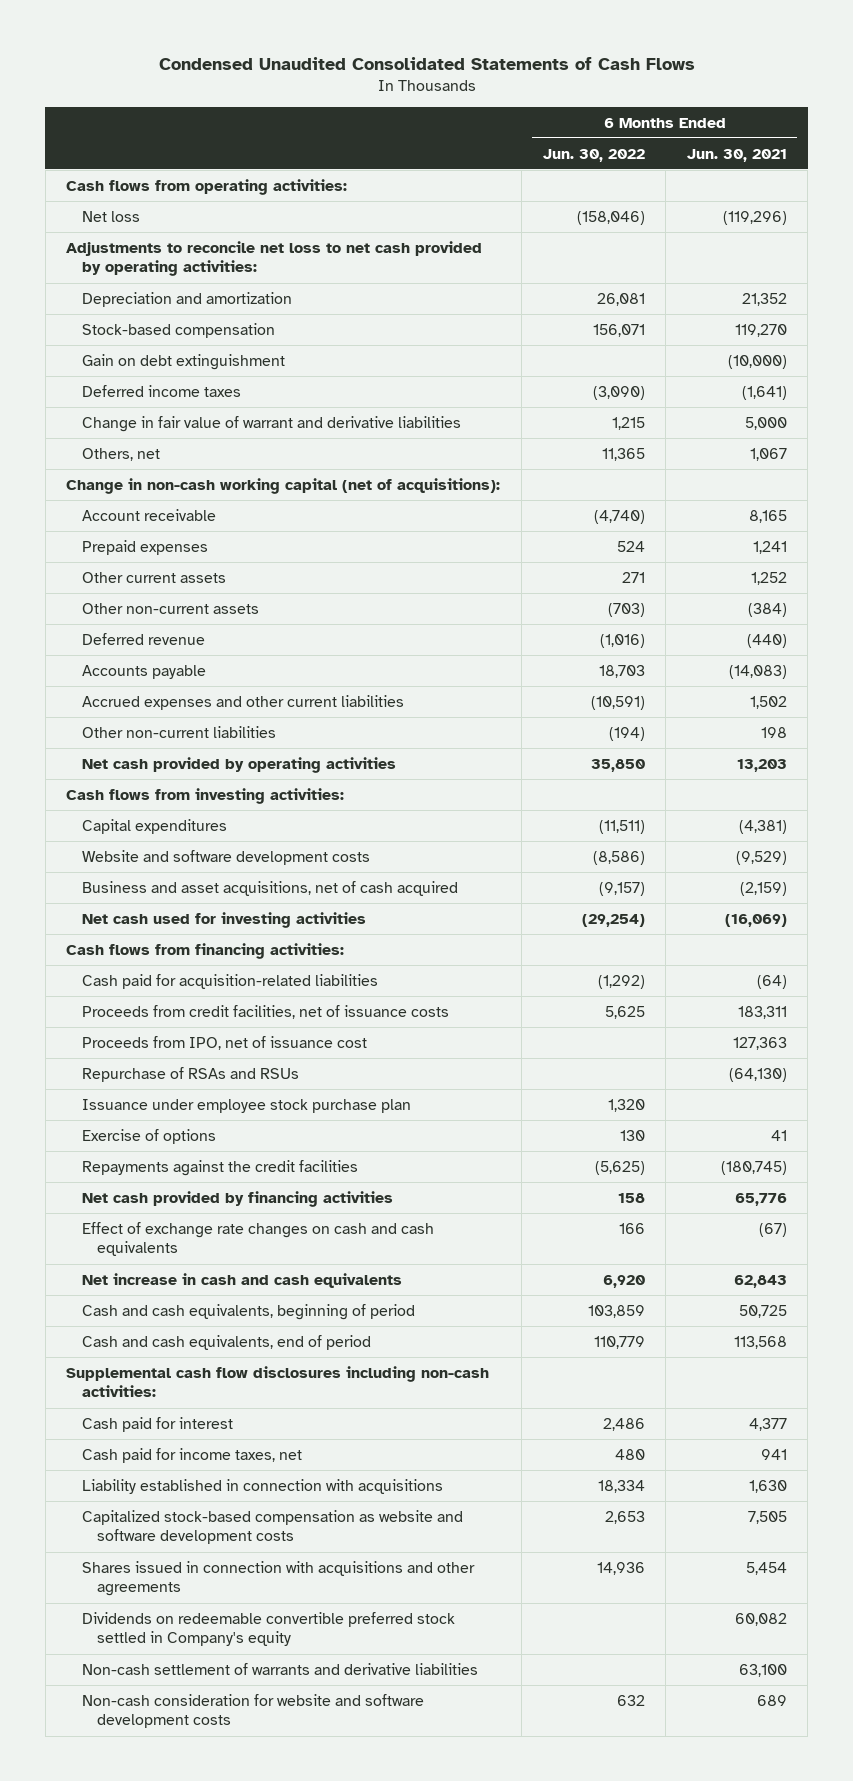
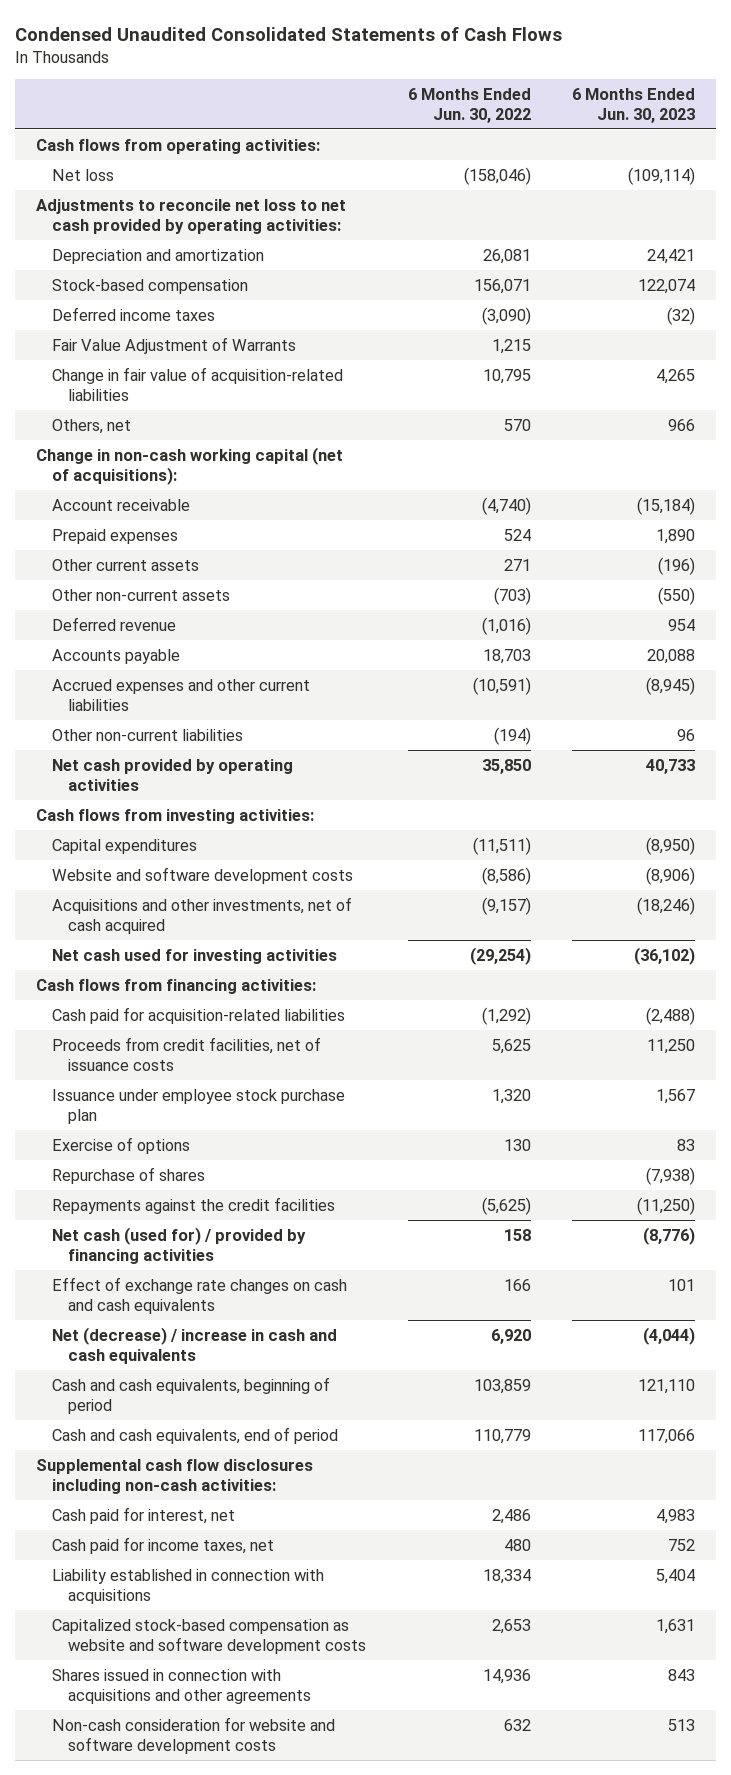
[686,148,787,162] Jun. 30, 2021 -> none
none -> [571,87,695,123] 6 Months Ended Jun. 30, 2023
[81,353,285,370] Gain on debt extinguishment -> none
[81,415,461,432] Change in fair value of warrant and derivative liabilities -> [52,336,297,354] Fair Value Adjustment of Warrants
none -> [52,366,344,401] Change in fair value of acquisition-related liabilities
[601,447,645,461] 11,365 -> [503,418,531,431] 570
[81,880,458,896] Business and asset acquisitions, net of cash acquired -> [52,896,353,934] Acquisitions and other investments, net of cash acquired
[81,1035,367,1050] Proceeds from IPO, net of issuance cost -> none
[81,1066,299,1082] Repurchase of RSAs and RSUs -> none
none -> [52,1166,206,1184] Repurchase of shares
[81,1190,393,1207] Net cash provided by financing activities -> [52,1226,307,1264] Net cash (used for) / provided by financing activities
[81,1272,402,1288] Net increase in cash and cash equivalents -> [52,1326,338,1364] Net (decrease) / increase in cash and cash equivalents
[81,1416,233,1432] Cash paid for interest -> [52,1506,236,1524] Cash paid for interest, net
[81,1611,455,1647] Dividends on redeemable convertible preferred stock settled in Company's equity -> none
[81,1662,478,1675] Non-cash settlement of warrants and derivative liabilities -> none

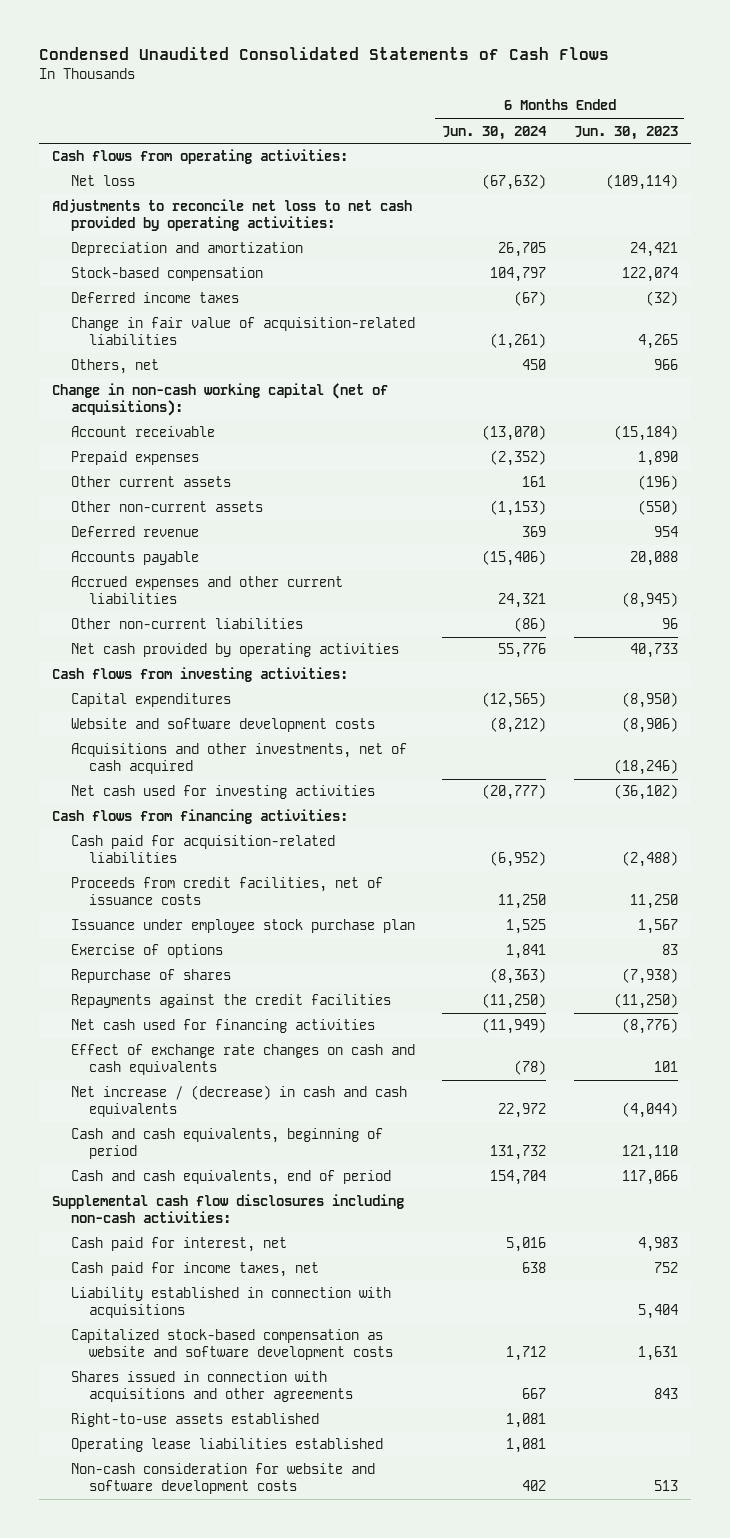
[407,87,531,123] 6 Months Ended Jun. 30, 2022 -> none
none -> [442,125,548,140] Jun. 30, 2024
[52,336,297,354] Fair Value Adjustment of Warrants -> none
[52,1226,307,1264] Net cash (used for) / provided by financing activities -> [70,1019,375,1034] Net cash used for financing activities
[52,1326,338,1364] Net (decrease) / increase in cash and cash equivalents -> [70,1085,407,1117] Net increase / (decrease) in cash and cash equivalents
none -> [70,1413,319,1428] Right-to-use assets established
none -> [70,1438,383,1453] Operating lease liabilities established

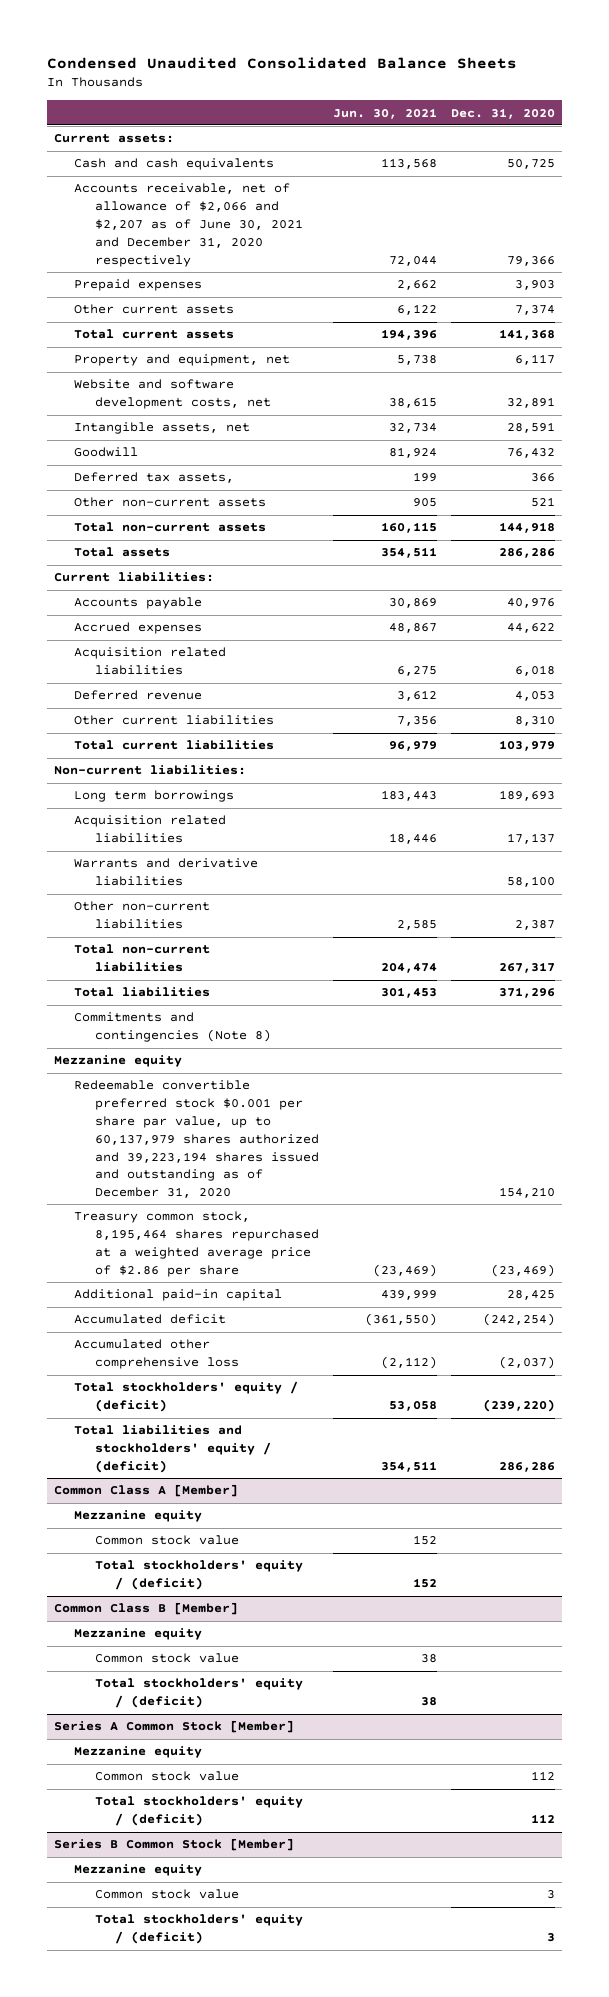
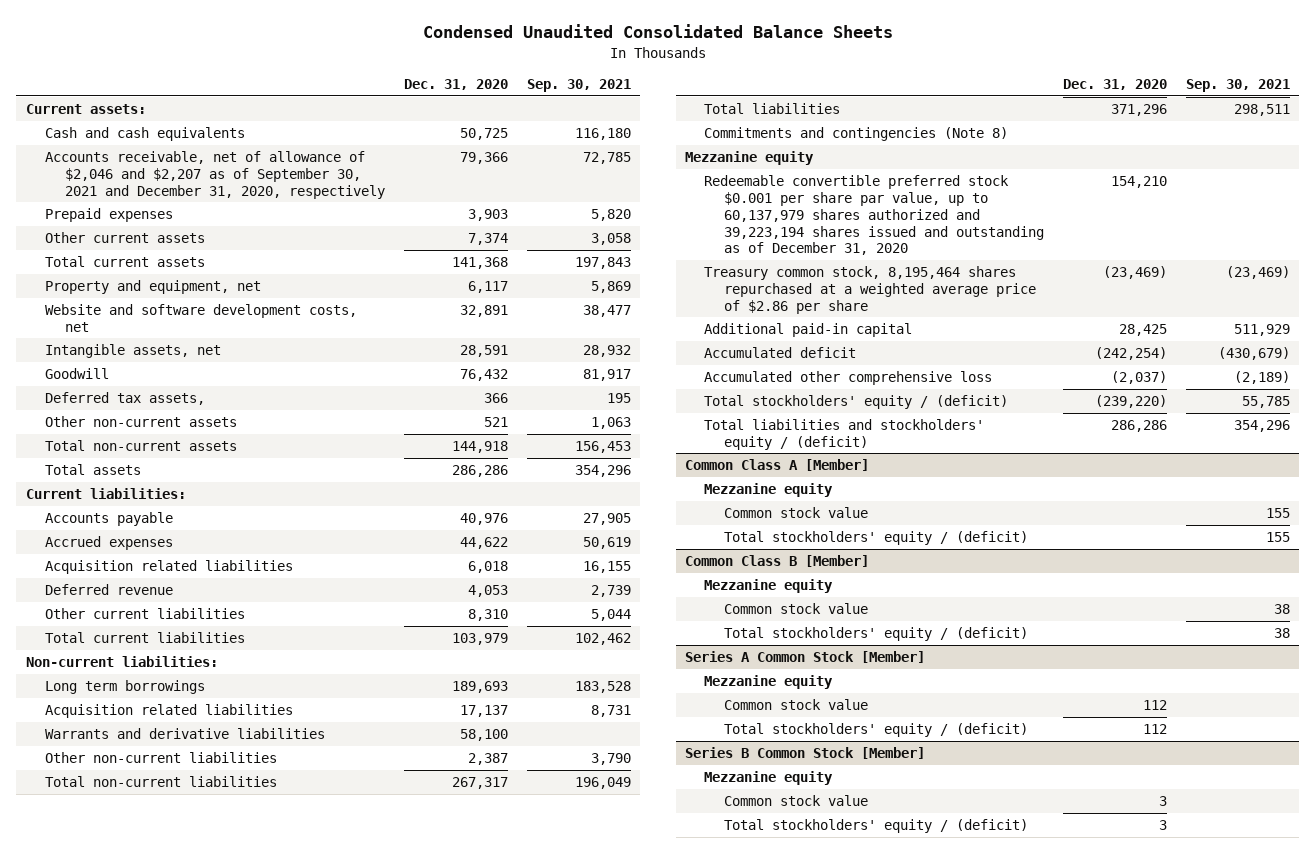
[333,107,438,119] Jun. 30, 2021 -> none
none -> [526,78,631,92] Sep. 30, 2021
[74,183,303,267] Accounts receivable, net of allowance of $2,066 and $2,207 as of June 30, 2021 and December 31, 2020 respectively -> [45,150,385,199] Accounts receivable, net of allowance of $2,046 and $2,207 as of September 30, 2021 and December 31, 2020, respectively

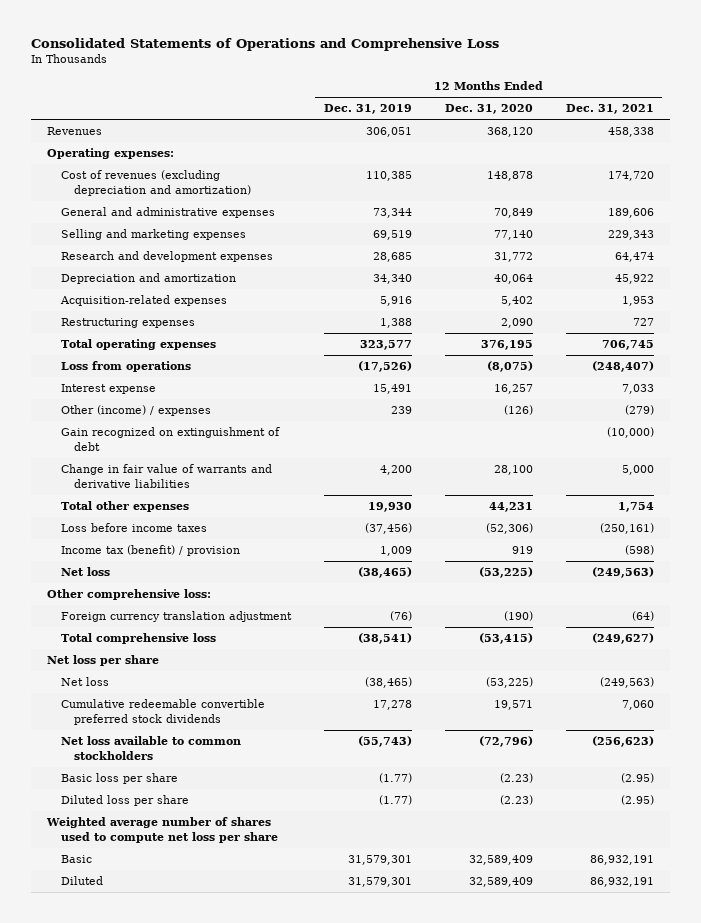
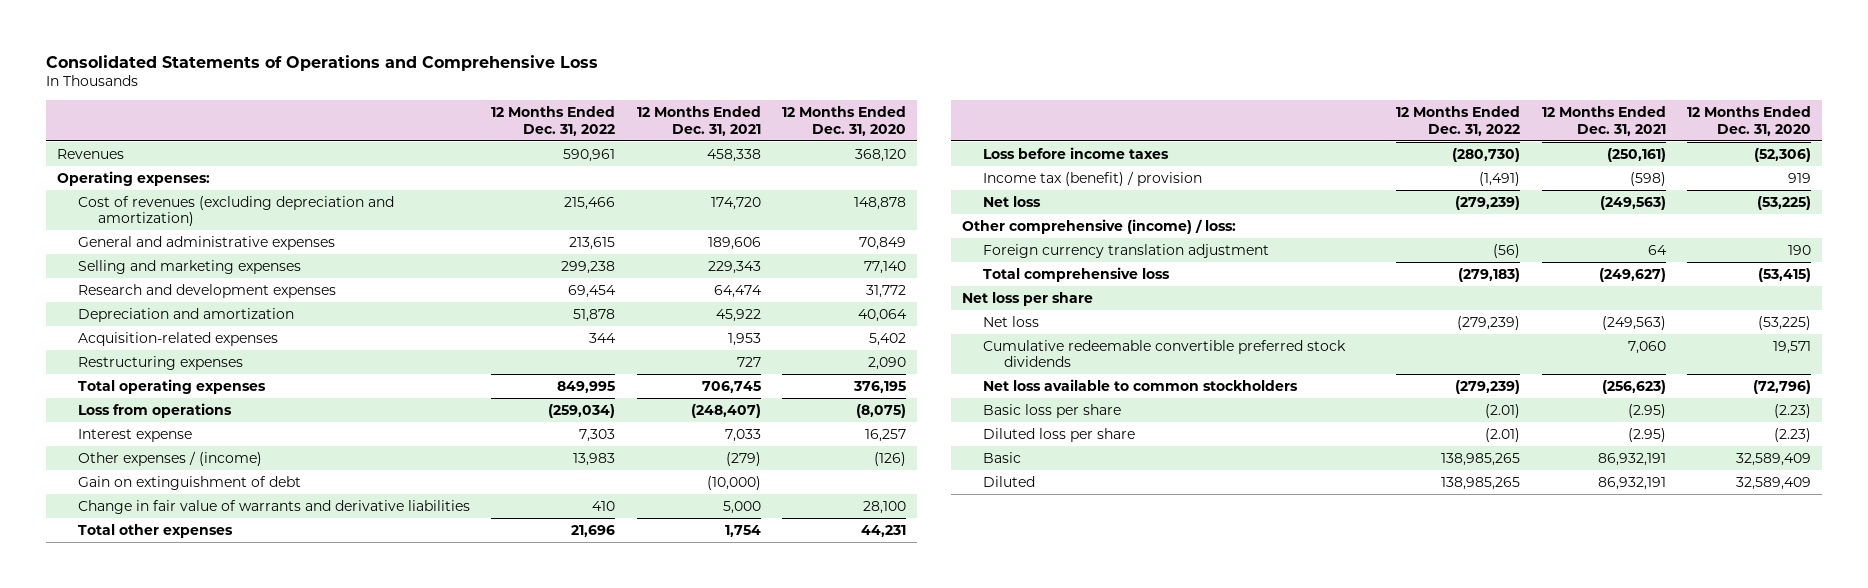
[323,104,412,115] Dec. 31, 2019 -> none
none -> [491,105,616,136] 12 Months Ended Dec. 31, 2022
[60,405,211,417] Other (income) / expenses -> [77,450,262,466] Other expenses / (income)
[60,427,280,451] Gain recognized on extinguishment of debt -> [77,475,301,490] Gain on extinguishment of debt
[47,589,212,601] Other comprehensive loss: -> [961,218,1236,234] Other comprehensive (income) / loss:
[503,611,533,622] (190) -> [1787,244,1811,255] 190
[631,611,654,622] (64) -> [1647,244,1667,255] 64
[46,817,278,843] Weighted average number of shares used to compute net loss per share -> none

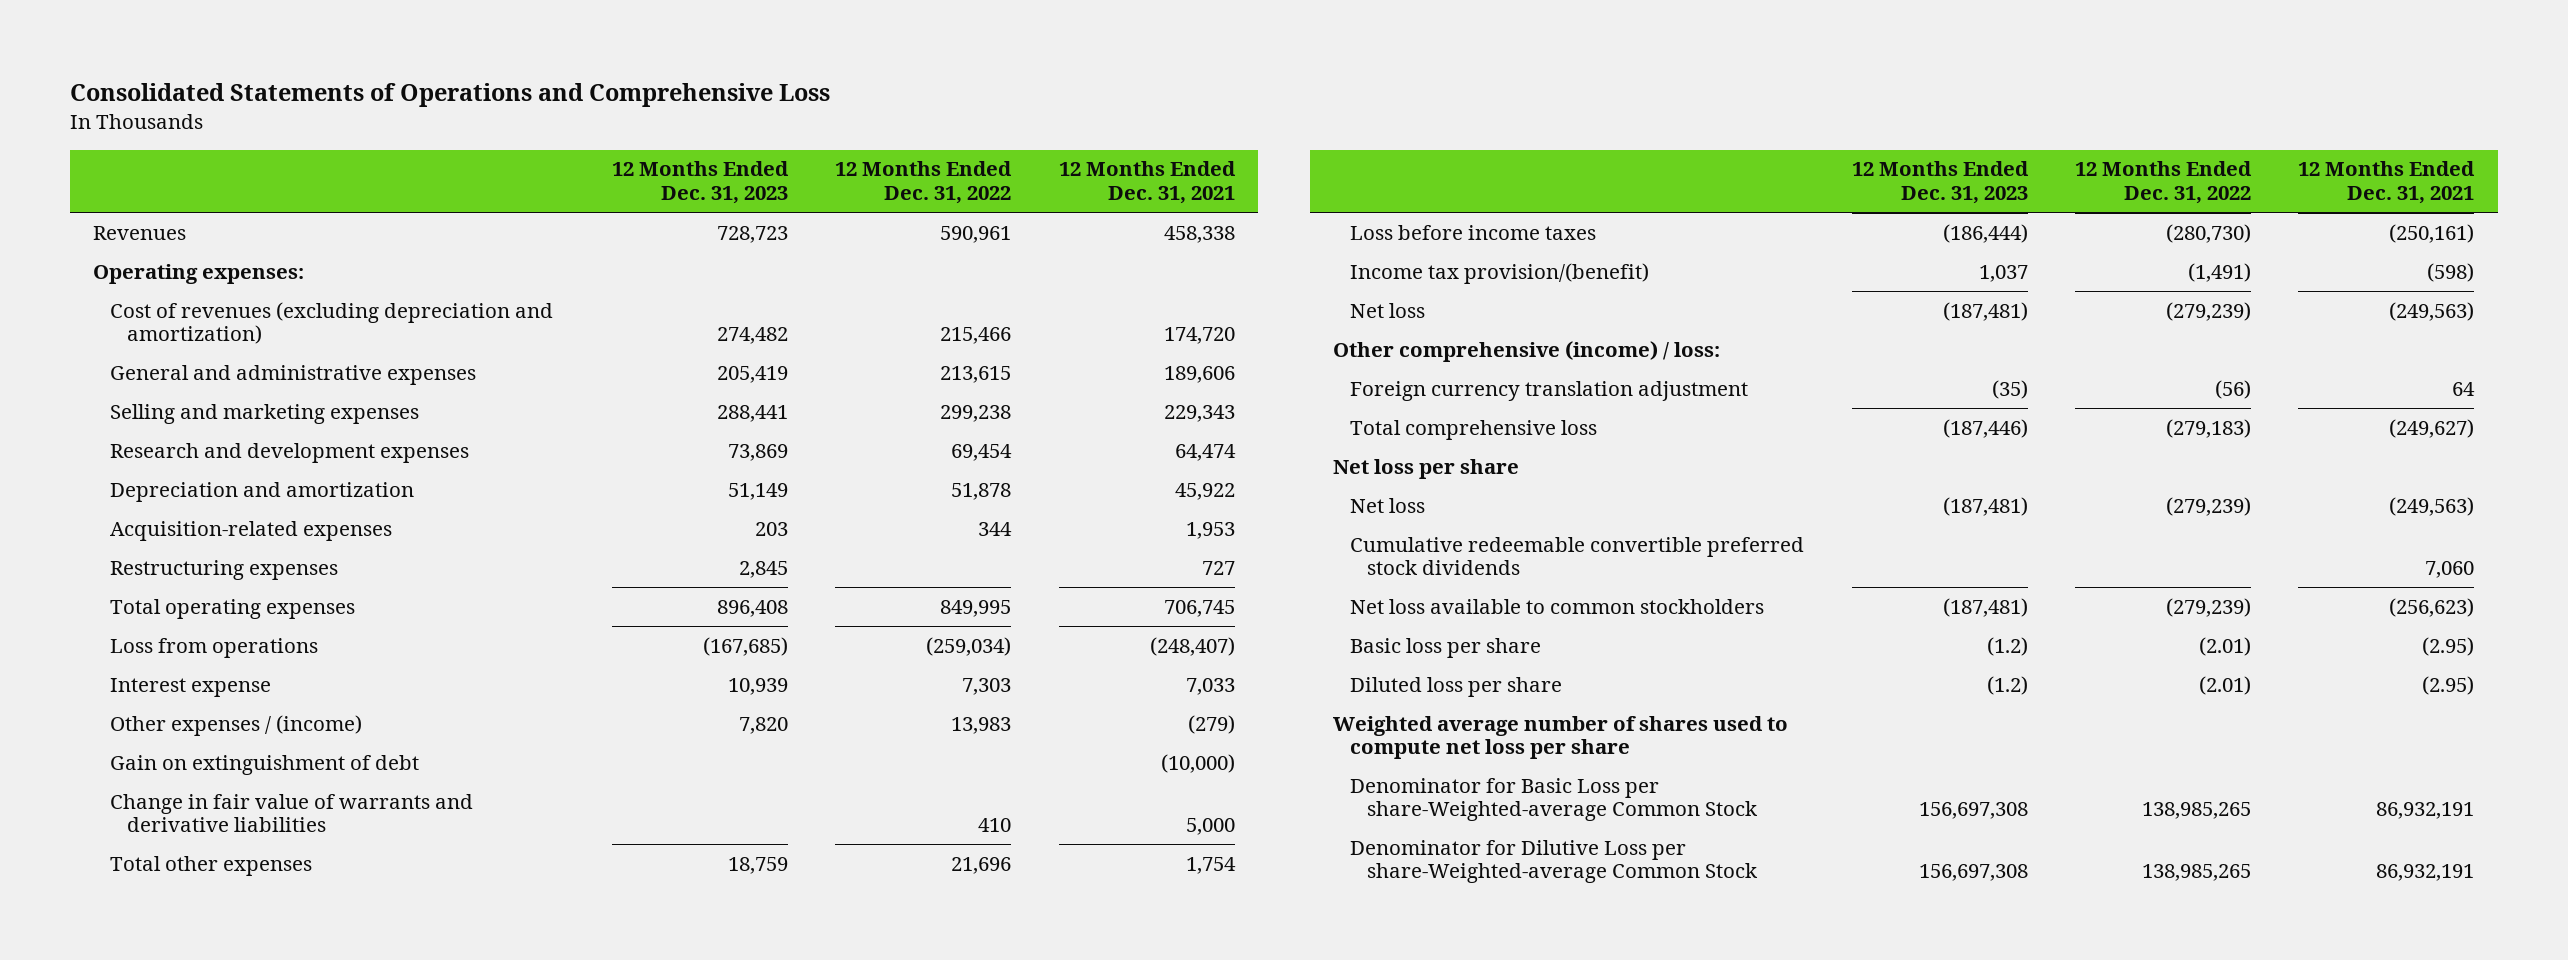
[781,105,906,136] 12 Months Ended Dec. 31, 2020 -> none
none -> [611,161,789,205] 12 Months Ended Dec. 31, 2023
[982,170,1202,186] Income tax (benefit) / provision -> [1350,262,1650,284] Income tax provision/(benefit)
none -> [1333,715,1789,760] Weighted average number of shares used to compute net loss per share
[982,451,1021,463] Basic -> [1350,777,1759,822] Denominator for Basic Loss per share-Weighted-average Common Stock
[982,475,1035,487] Diluted -> [1350,839,1759,884] Denominator for Dilutive Loss per share-Weighted-average Common Stock

